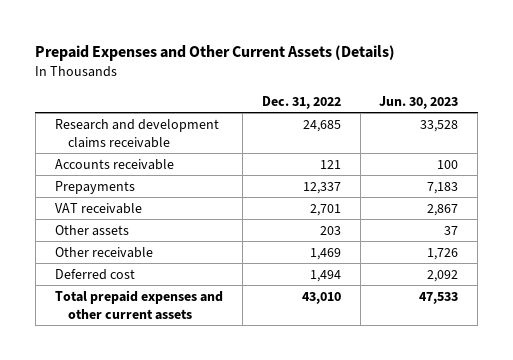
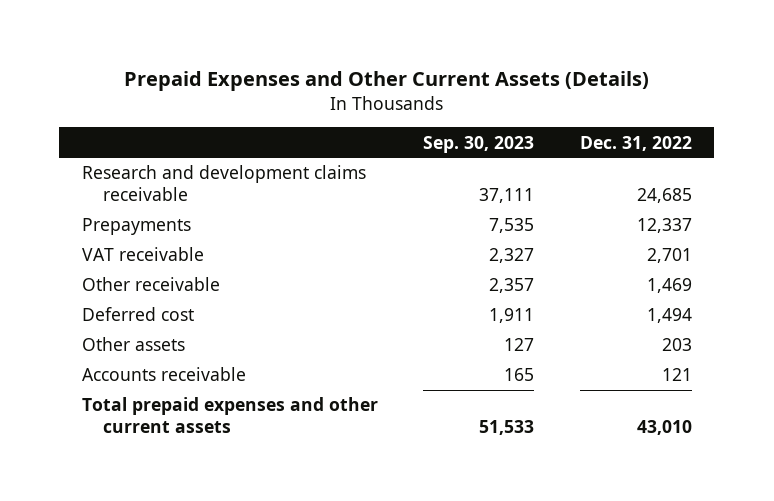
[379,96,459,110] Jun. 30, 2023 -> none
none -> [423,135,535,153] Sep. 30, 2023
[54,224,129,236] Other assets -> [82,337,186,352] Other assets
[54,158,174,170] Accounts receivable -> [82,367,247,382] Accounts receivable

